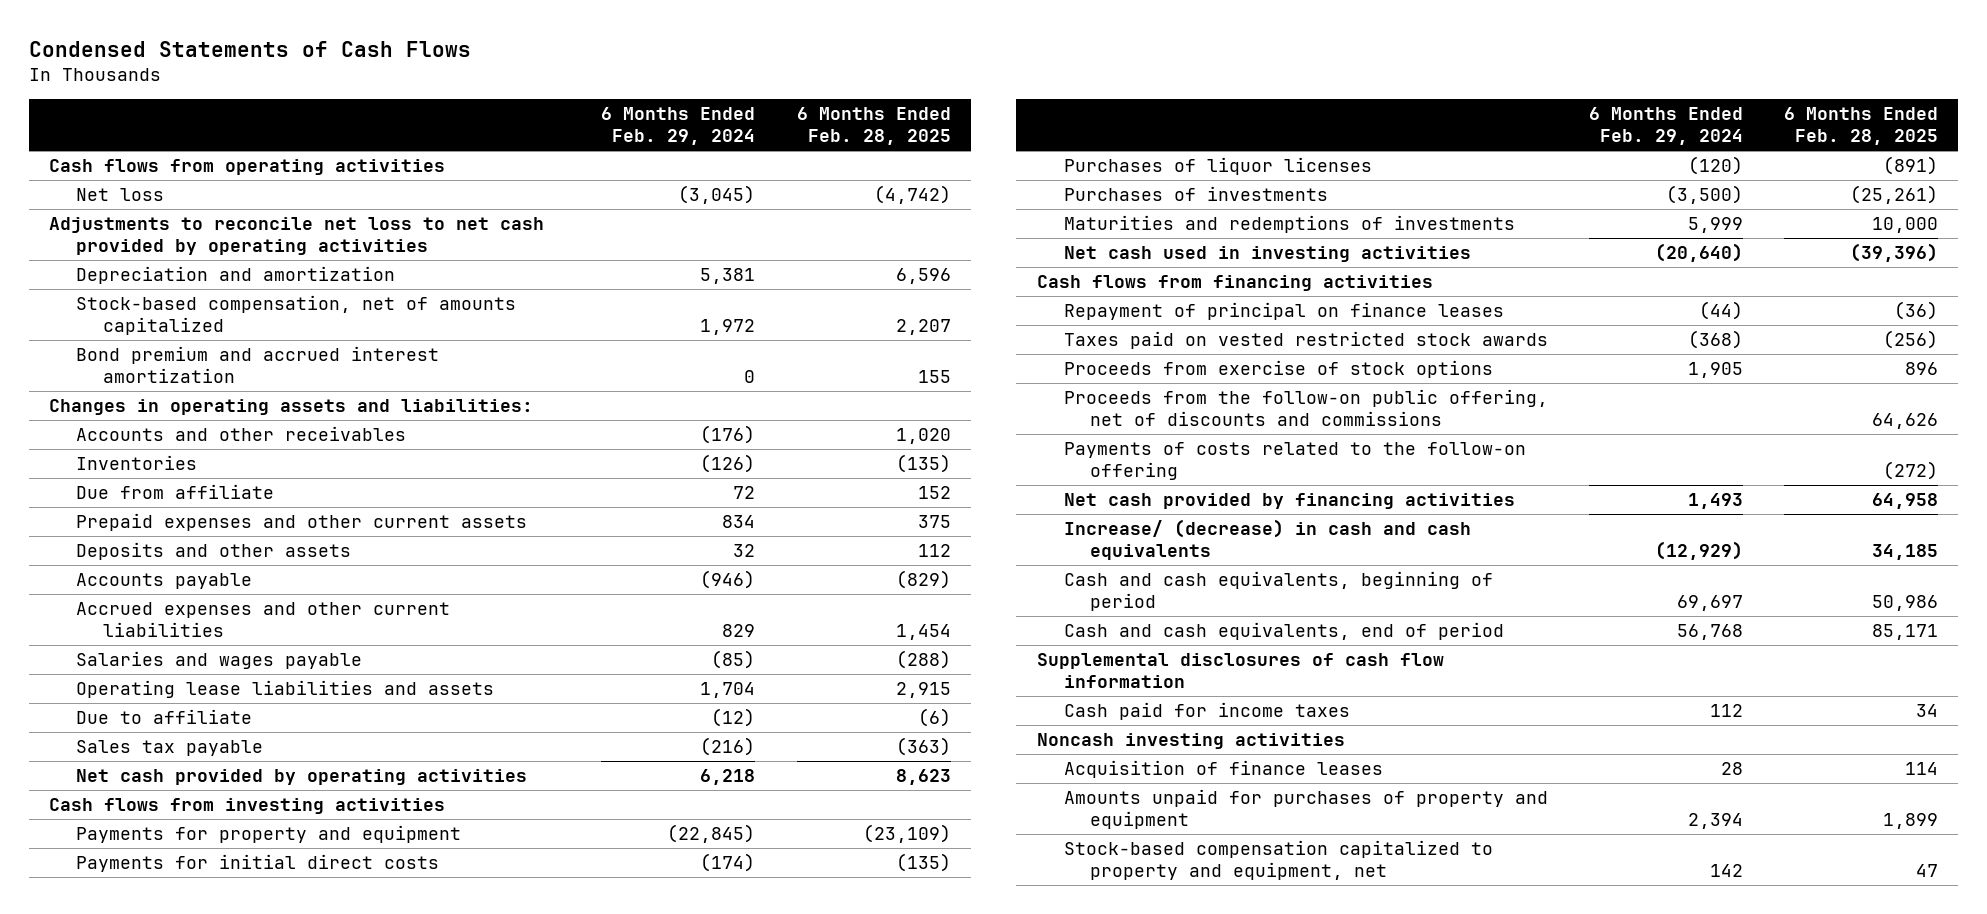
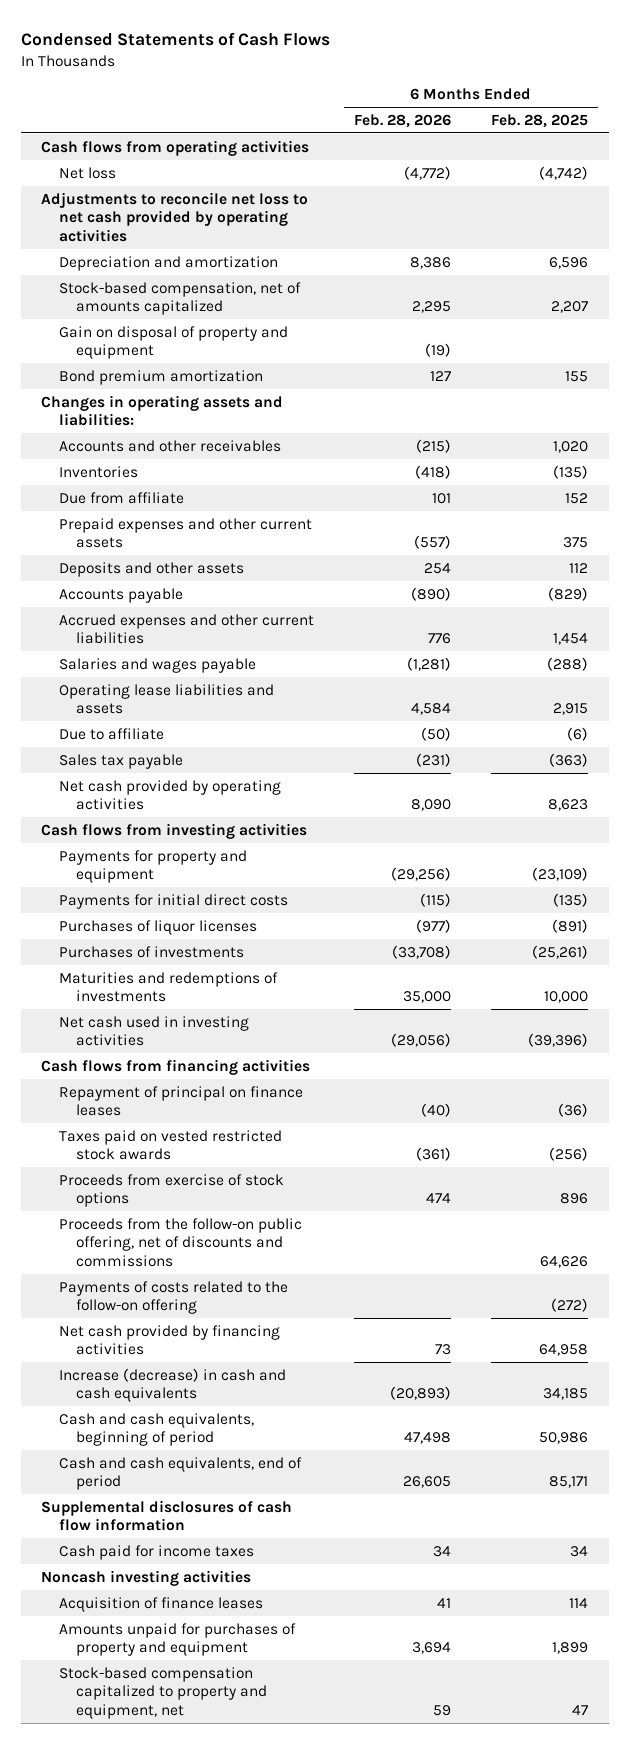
[601,107,756,146] 6 Months Ended Feb. 29, 2024 -> none
none -> [354,113,452,128] Feb. 28, 2026
none -> [58,325,288,360] Gain on disposal of property and equipment
[76,346,440,384] Bond premium and accrued interest amortization -> [58,369,263,385] Bond premium amortization
[1063,519,1471,561] Increase/ (decrease) in cash and cash equivalents -> [58,1367,286,1403] Increase (decrease) in cash and cash equivalents

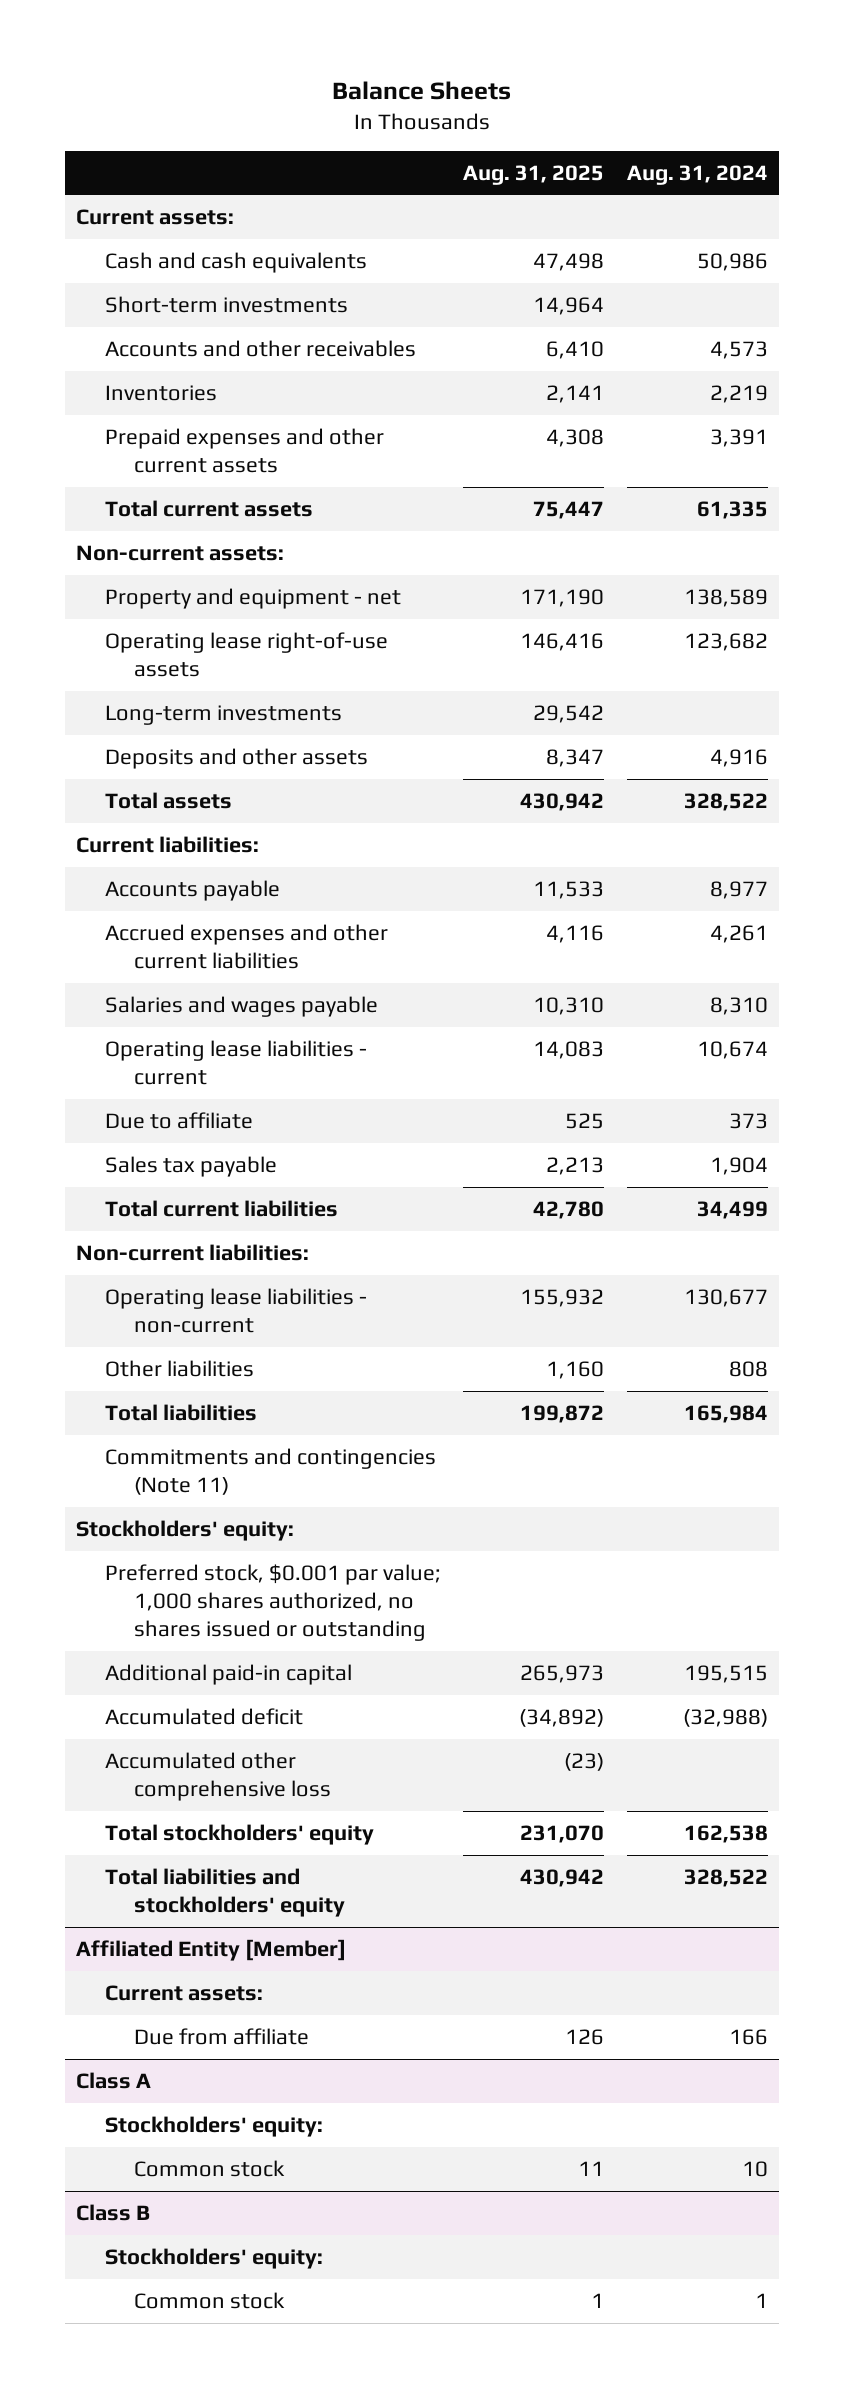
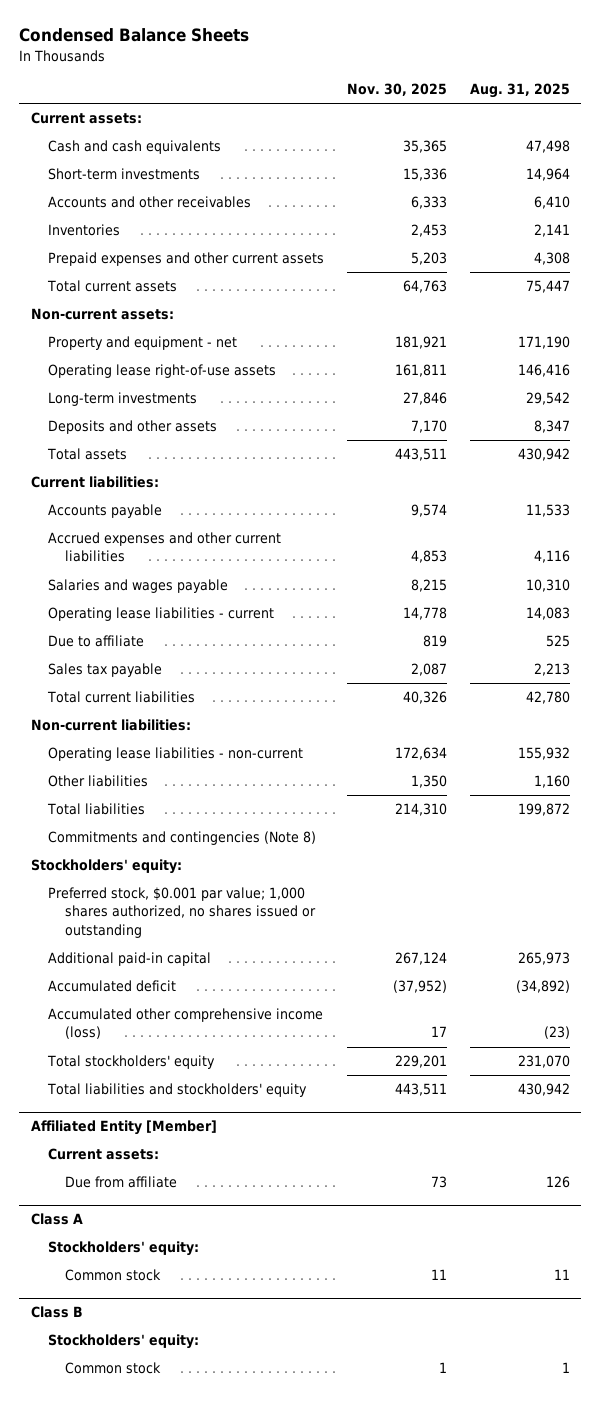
[332,80,512,100] Balance Sheets -> [19,28,250,43] Condensed Balance Sheets
[627,164,769,185] Aug. 31, 2024 -> none
none -> [347,83,448,97] Nov. 30, 2025
[104,1448,436,1496] Commitments and contingencies (Note 11) -> [48,831,317,846] Commitments and contingencies (Note 8)
[104,1752,331,1802] Accumulated other comprehensive loss -> [48,1008,324,1040] Accumulated other comprehensive income (loss)

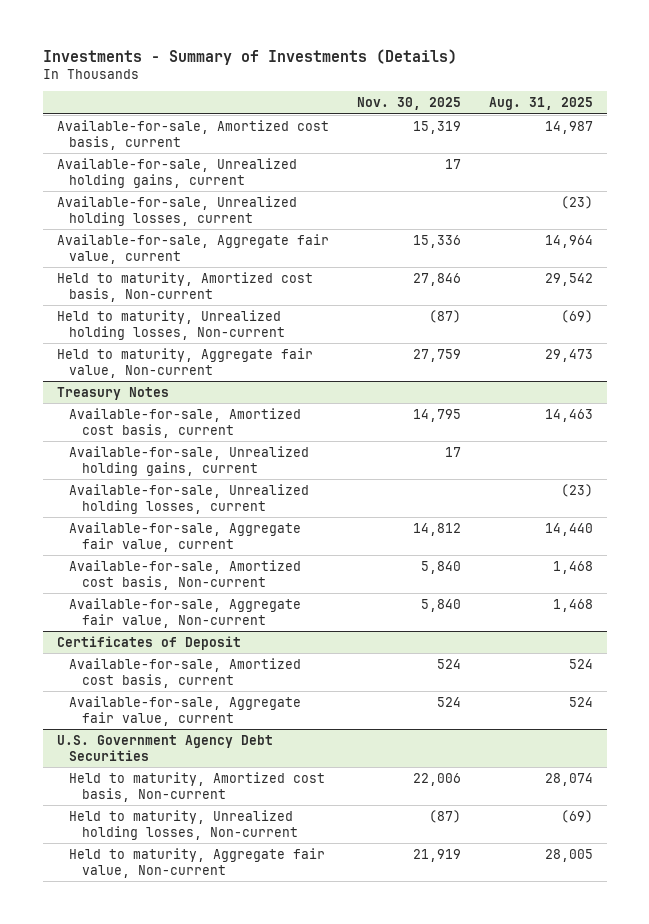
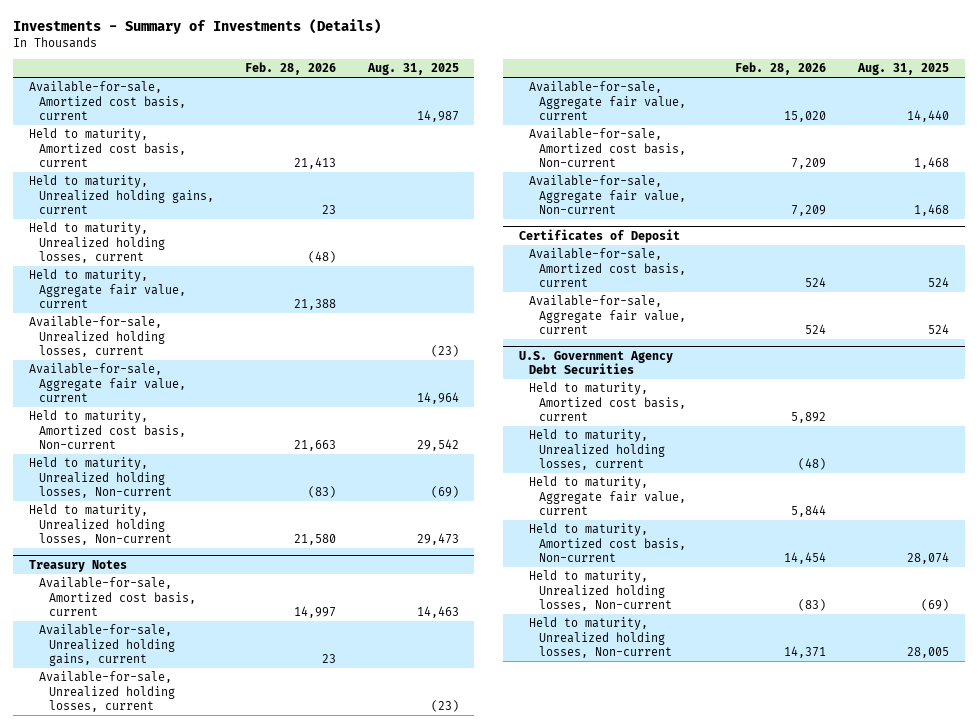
[356,97,461,111] Nov. 30, 2025 -> none
none -> [245,61,337,75] Feb. 28, 2026
[56,157,297,188] Available-for-sale, Unrealized holding gains, current -> none
none -> [28,128,186,167] Held to maturity, Amortized cost basis, current
none -> [28,175,214,214] Held to maturity, Unrealized holding gains, current
none -> [28,222,165,263] Held to maturity, Unrealized holding losses, current
none -> [28,269,186,308] Held to maturity, Aggregate fair value, current
[56,347,313,378] Held to maturity, Aggregate fair value, Non-current -> [28,504,172,545] Held to maturity, Unrealized holding losses, Non-current
none -> [528,382,686,421] Held to maturity, Amortized cost basis, current
none -> [528,429,665,470] Held to maturity, Unrealized holding losses, current
none -> [528,476,686,515] Held to maturity, Aggregate fair value, current
[69,847,326,878] Held to maturity, Aggregate fair value, Non-current -> [528,617,672,658] Held to maturity, Unrealized holding losses, Non-current

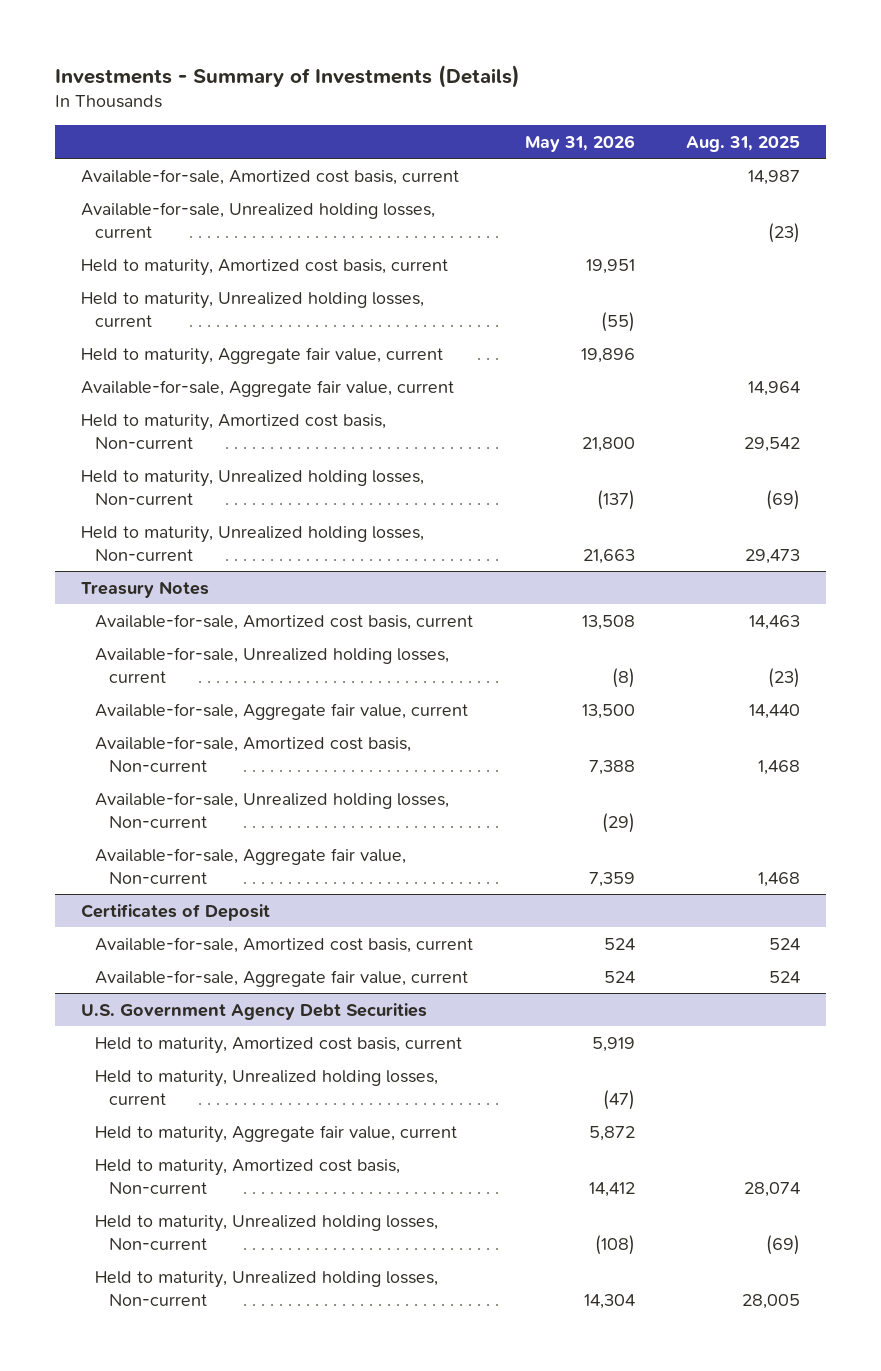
[245,61,337,75] Feb. 28, 2026 -> none
none -> [524,134,635,152] May 31, 2026
[28,316,165,357] Available-for-sale, Unrealized holding losses, current -> [80,201,435,238] Available-for-sale, Unrealized holding losses, current
[28,175,214,214] Held to maturity, Unrealized holding gains, current -> none
[38,624,175,666] Available-for-sale, Unrealized holding gains, current -> none
none -> [94,791,449,828] Available-for-sale, Unrealized holding losses, Non-current

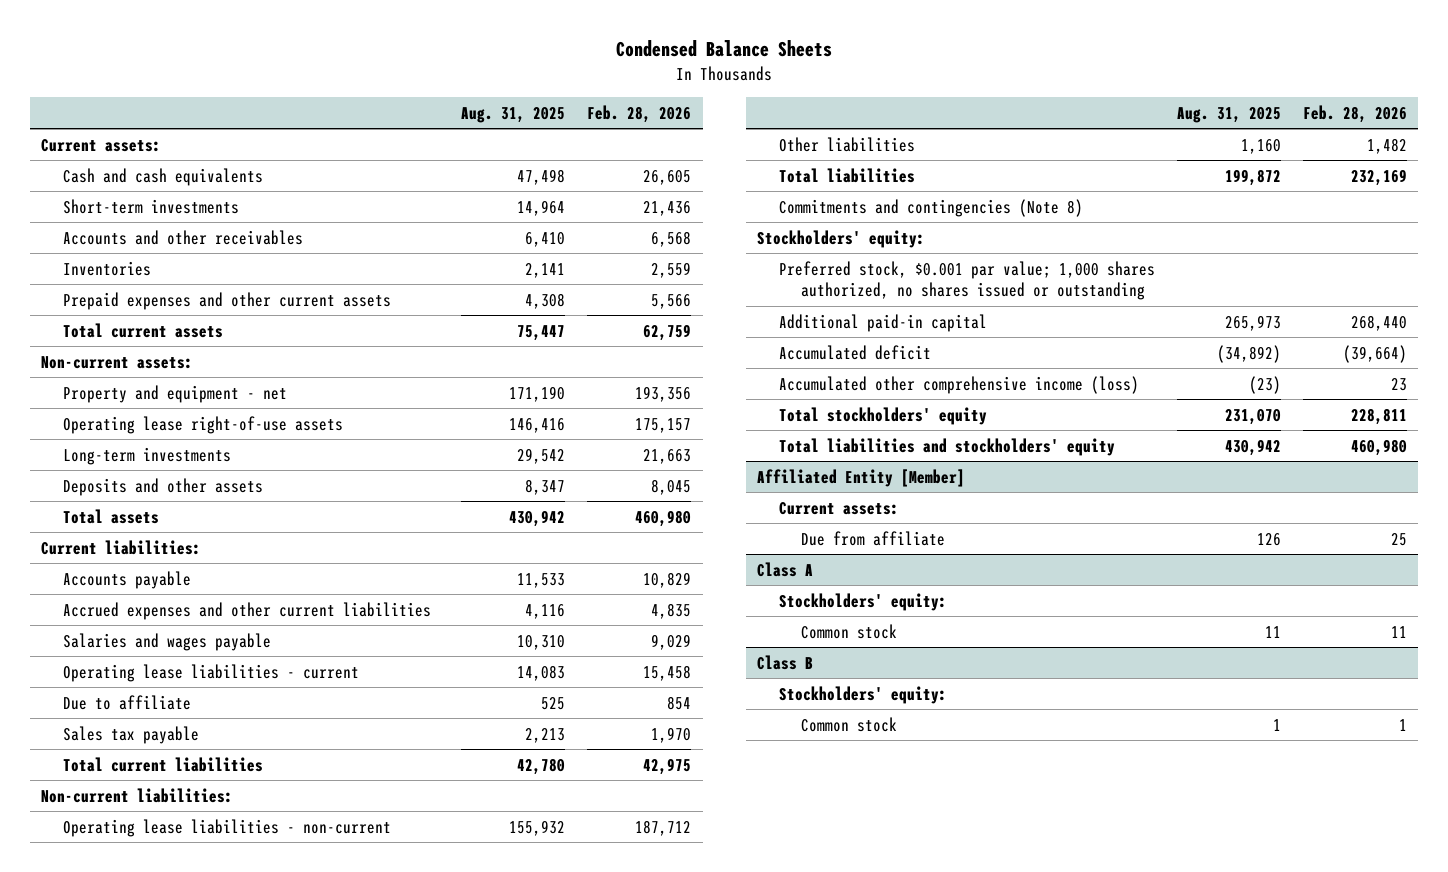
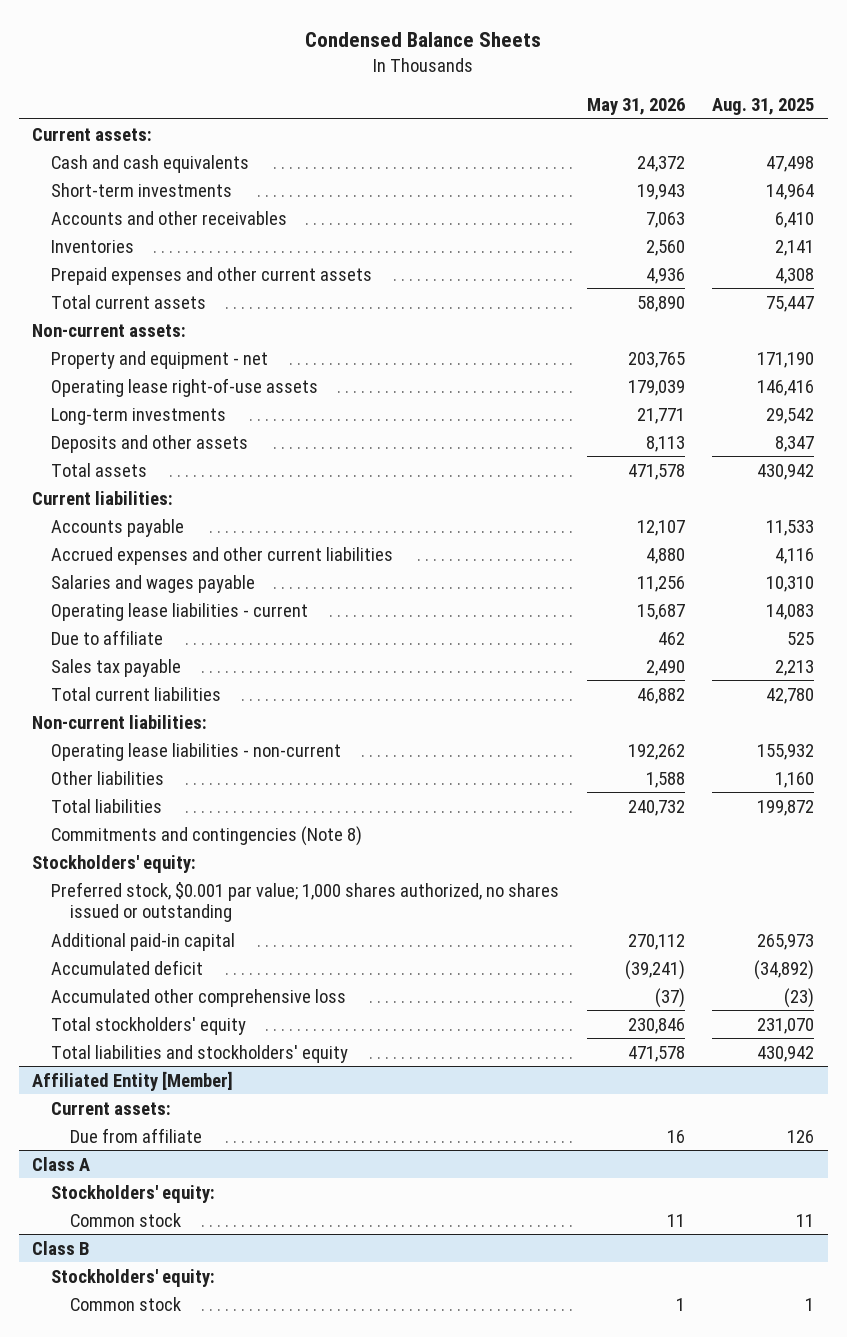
[587,104,692,123] Feb. 28, 2026 -> none
none -> [586,97,685,115] May 31, 2026
[779,375,1140,394] Accumulated other comprehensive income (loss) -> [51,988,347,1007] Accumulated other comprehensive loss

